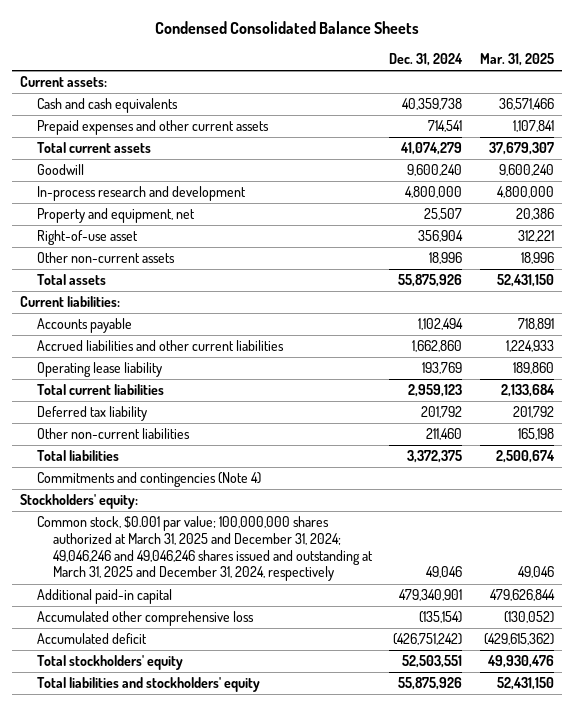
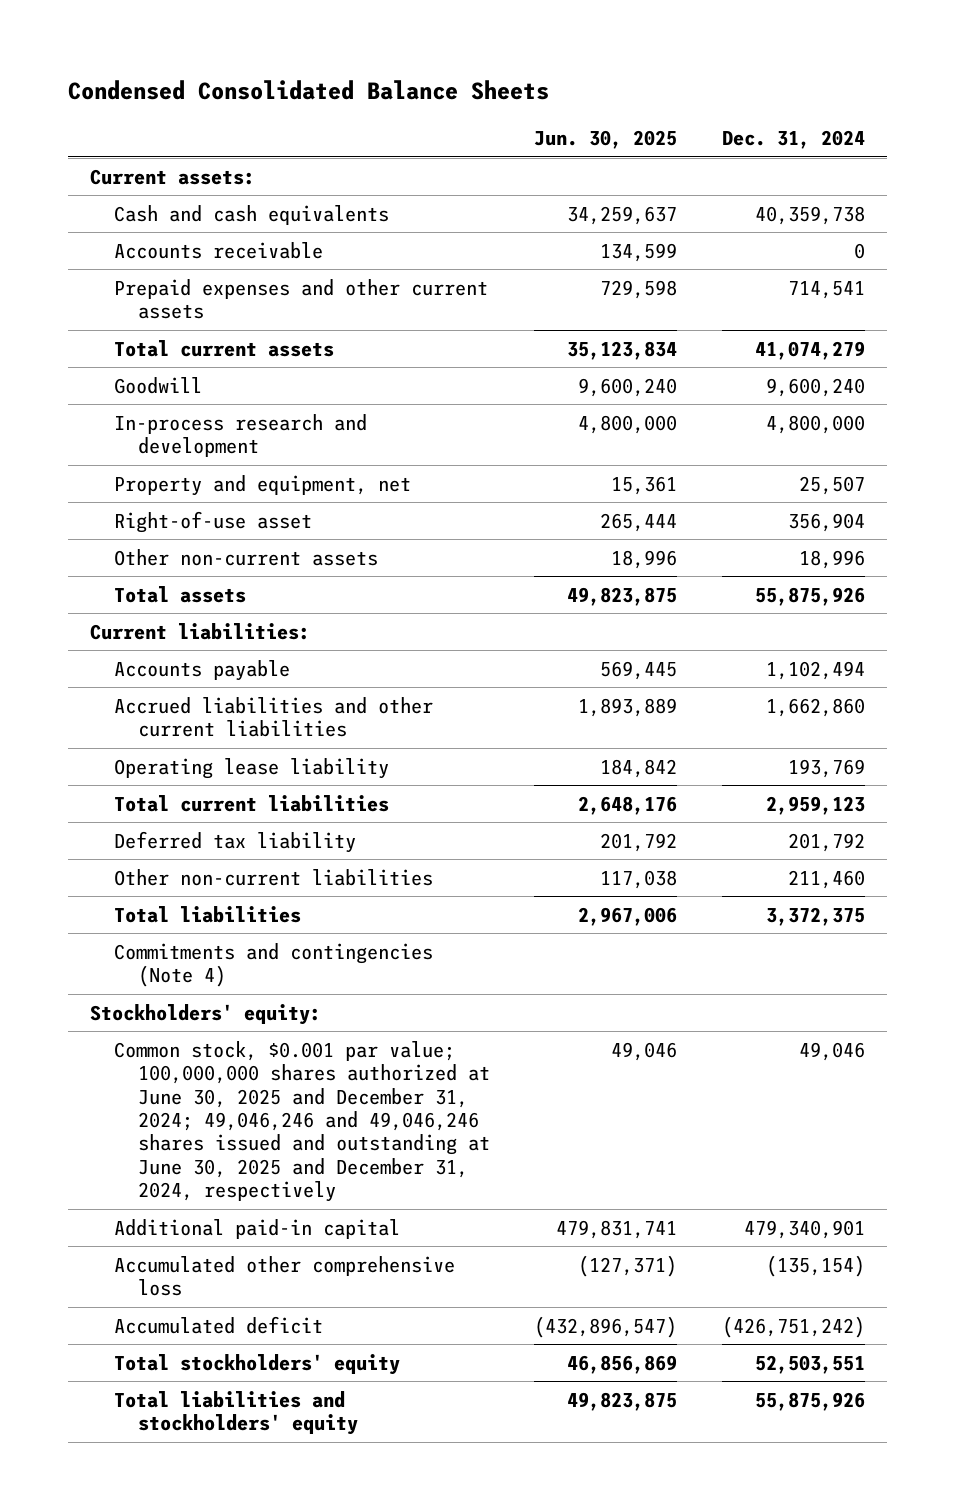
[479,52,554,66] Mar. 31, 2025 -> none
none -> [534,130,678,150] Jun. 30, 2025
none -> [114,241,324,259] Accounts receivable
[36,516,374,582] Common stock, $0.001 par value; 100,000,000 shares authorized at March 31, 2025 and December 31, 2024; 49,046,246 and 49,046,246 shares issued and outstanding at March 31, 2025 and December 31, 2024, respectively -> [114,1040,490,1203] Common stock, $0.001 par value; 100,000,000 shares authorized at June 30, 2025 and December 31, 2024; 49,046,246 and 49,046,246 shares issued and outstanding at June 30, 2025 and December 31, 2024, respectively

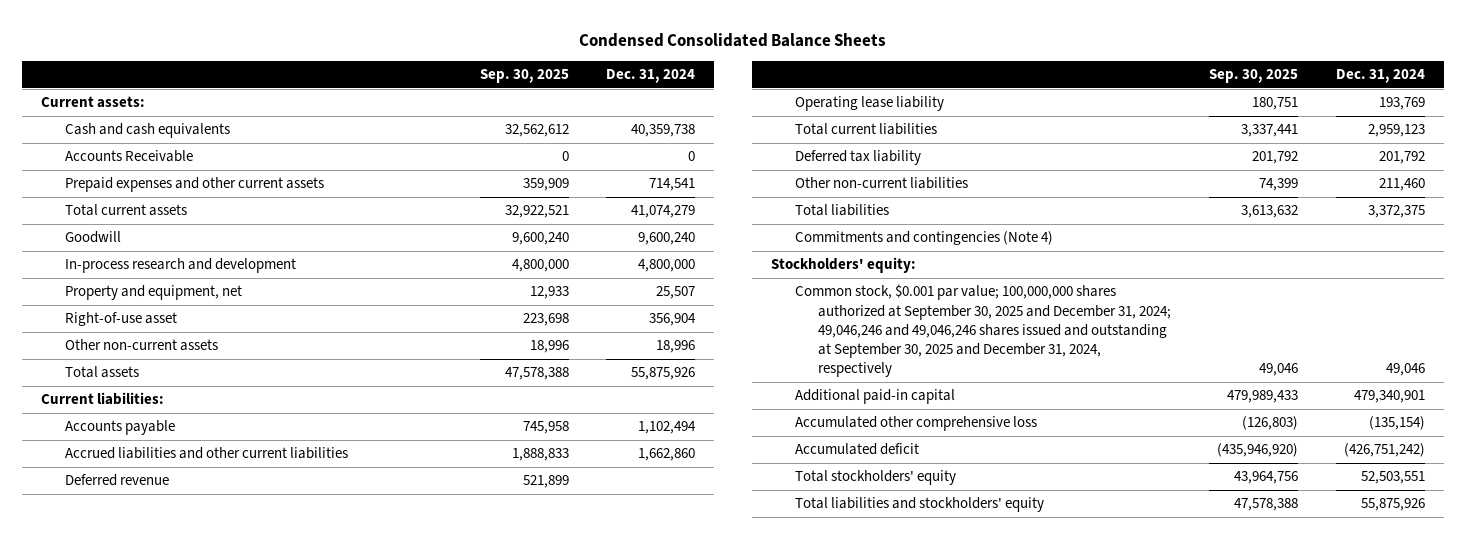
[534,130,678,150] Jun. 30, 2025 -> none
none -> [479,69,569,84] Sep. 30, 2025
[114,241,324,259] Accounts receivable -> [64,150,193,163] Accounts Receivable
none -> [64,474,169,487] Deferred revenue
[114,1040,490,1203] Common stock, $0.001 par value; 100,000,000 shares authorized at June 30, 2025 and December 31, 2024; 49,046,246 and 49,046,246 shares issued and outstanding at June 30, 2025 and December 31, 2024, respectively -> [794,284,1172,378] Common stock, $0.001 par value; 100,000,000 shares authorized at September 30, 2025 and December 31, 2024; 49,046,246 and 49,046,246 shares issued and outstanding at September 30, 2025 and December 31, 2024, respectively

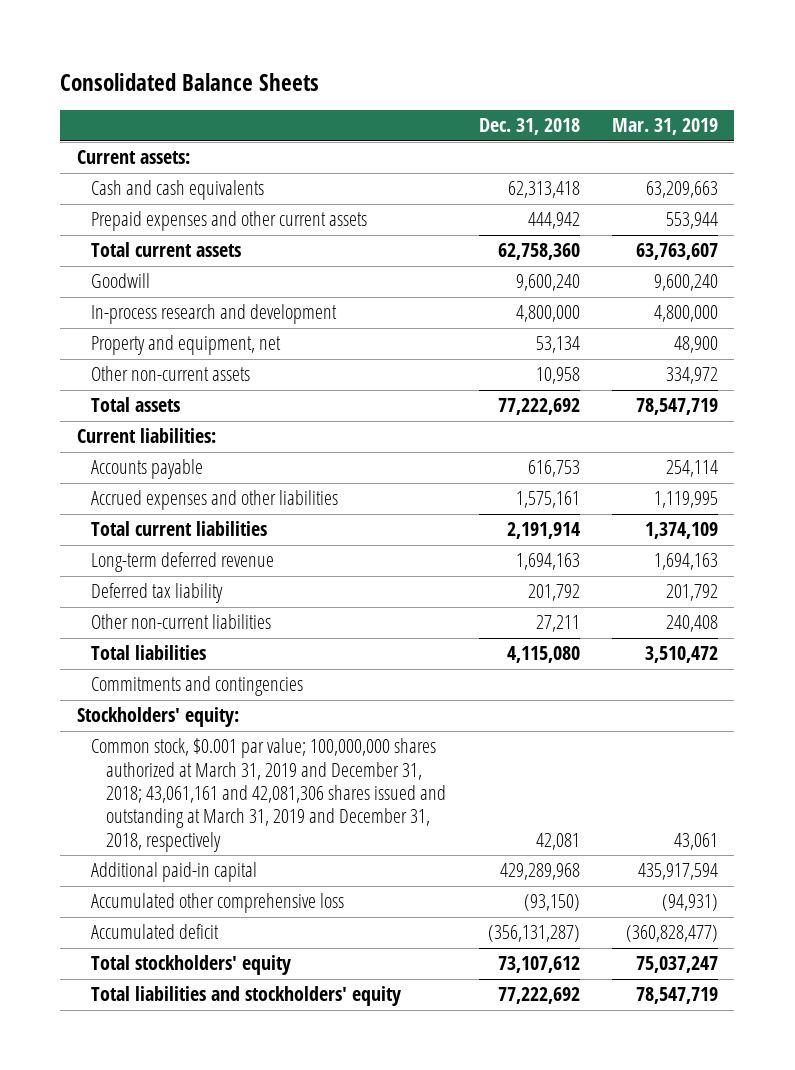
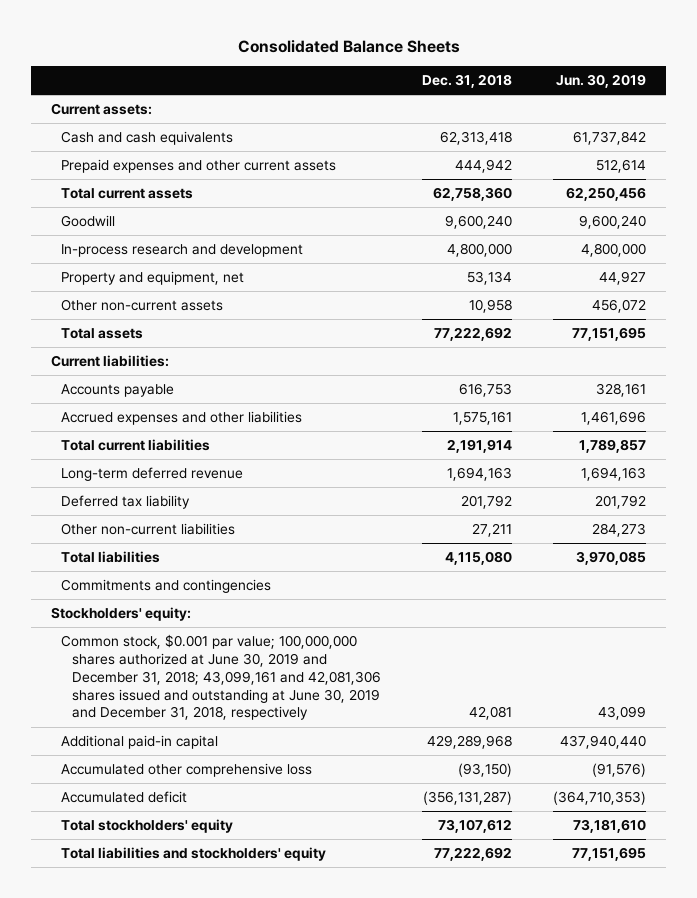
[612,118,719,136] Mar. 31, 2019 -> none
none -> [555,74,646,89] Jun. 30, 2019
[91,738,447,852] Common stock, $0.001 par value; 100,000,000 shares authorized at March 31, 2019 and December 31, 2018; 43,061,161 and 42,081,306 shares issued and outstanding at March 31, 2019 and December 31, 2018, respectively -> [61,634,381,721] Common stock, $0.001 par value; 100,000,000 shares authorized at June 30, 2019 and December 31, 2018; 43,099,161 and 42,081,306 shares issued and outstanding at June 30, 2019 and December 31, 2018, respectively

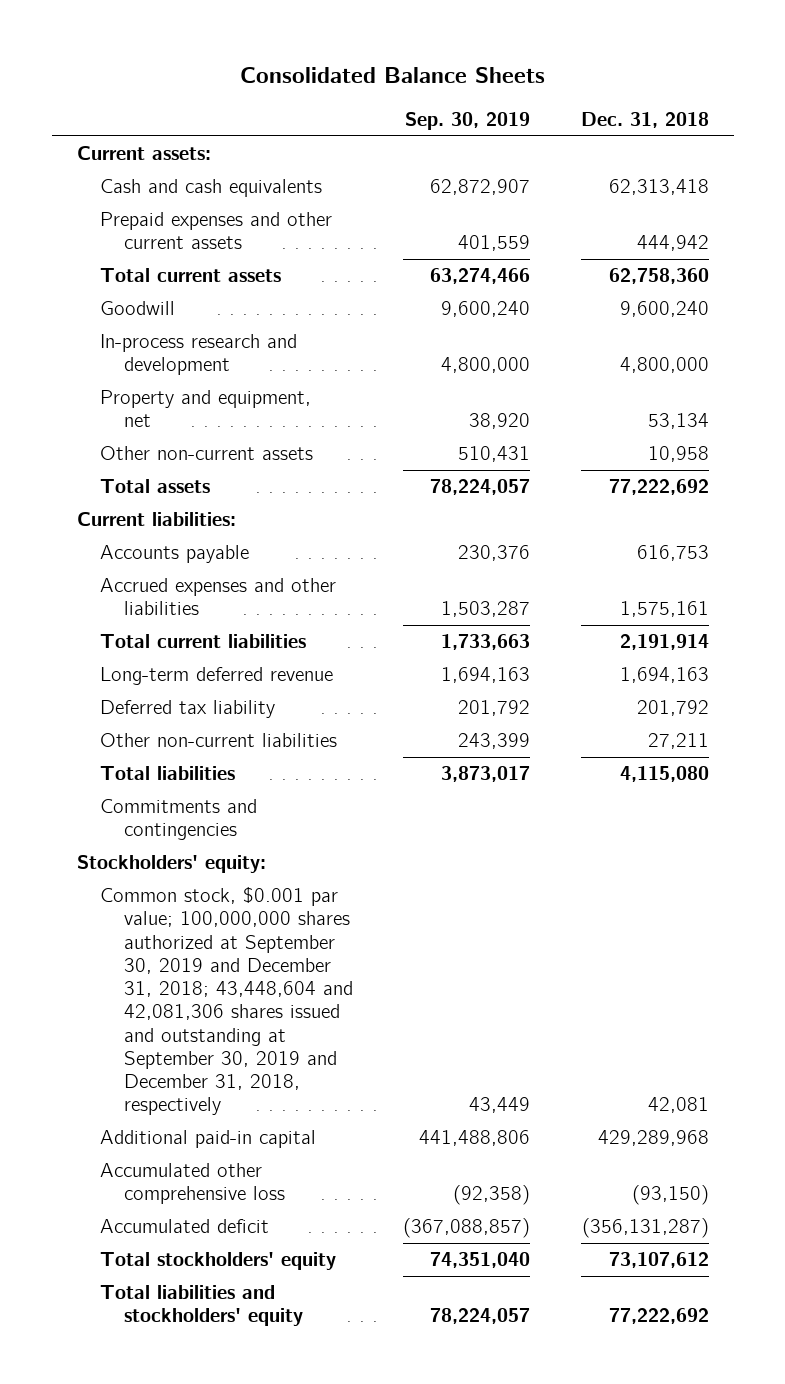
[555,74,646,89] Jun. 30, 2019 -> none
none -> [405,112,531,131] Sep. 30, 2019
[61,634,381,721] Common stock, $0.001 par value; 100,000,000 shares authorized at June 30, 2019 and December 31, 2018; 43,099,161 and 42,081,306 shares issued and outstanding at June 30, 2019 and December 31, 2018, respectively -> [100,887,354,1116] Common stock, $0.001 par value; 100,000,000 shares authorized at September 30, 2019 and December 31, 2018; 43,448,604 and 42,081,306 shares issued and outstanding at September 30, 2019 and December 31, 2018, respectively

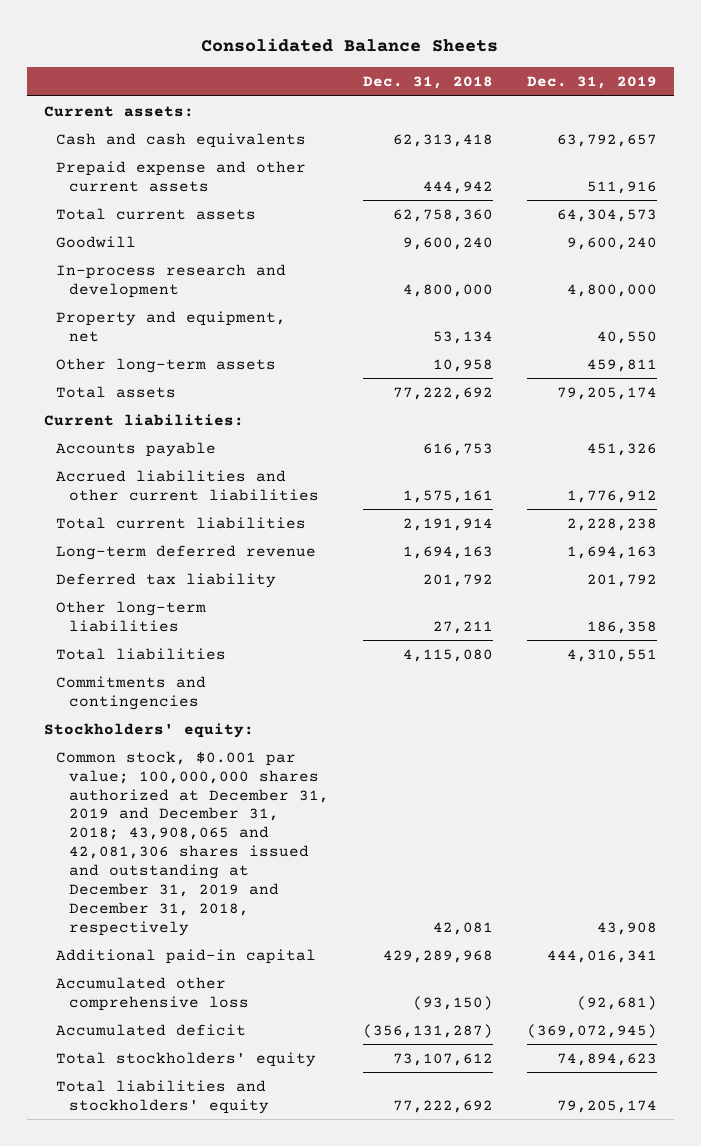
[405,112,531,131] Sep. 30, 2019 -> none
none -> [527,75,658,89] Dec. 31, 2019
[100,212,333,250] Prepaid expenses and other current assets -> [56,160,307,192] Prepaid expense and other current assets
[100,446,314,461] Other non-current assets -> [56,357,277,373] Other long-term assets
[100,578,337,616] Accrued expenses and other liabilities -> [56,469,320,501] Accrued liabilities and other current liabilities
[100,733,338,748] Other non-current liabilities -> [56,600,207,632] Other long-term liabilities
[100,887,354,1116] Common stock, $0.001 par value; 100,000,000 shares authorized at September 30, 2019 and December 31, 2018; 43,448,604 and 42,081,306 shares issued and outstanding at September 30, 2019 and December 31, 2018, respectively -> [56,750,330,936] Common stock, $0.001 par value; 100,000,000 shares authorized at December 31, 2019 and December 31, 2018; 43,908,065 and 42,081,306 shares issued and outstanding at December 31, 2019 and December 31, 2018, respectively

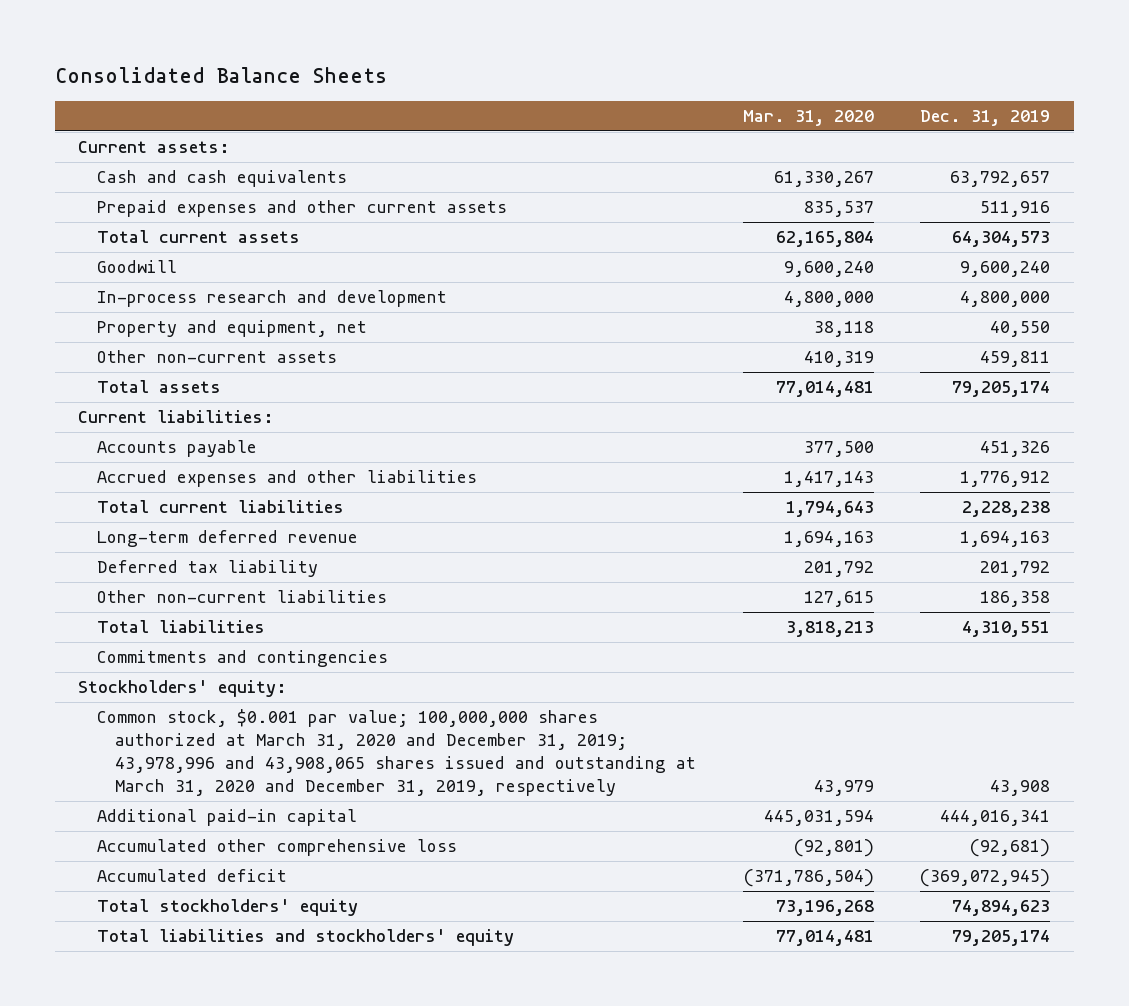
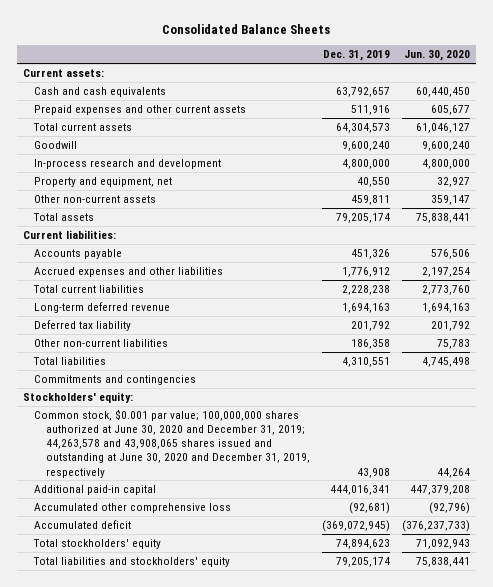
[742,110,874,127] Mar. 31, 2020 -> none
none -> [404,50,471,62] Jun. 30, 2020
[96,709,696,797] Common stock, $0.001 par value; 100,000,000 shares authorized at March 31, 2020 and December 31, 2019; 43,978,996 and 43,908,065 shares issued and outstanding at March 31, 2020 and December 31, 2019, respectively -> [34,408,310,478] Common stock, $0.001 par value; 100,000,000 shares authorized at June 30, 2020 and December 31, 2019; 44,263,578 and 43,908,065 shares issued and outstanding at June 30, 2020 and December 31, 2019, respectively

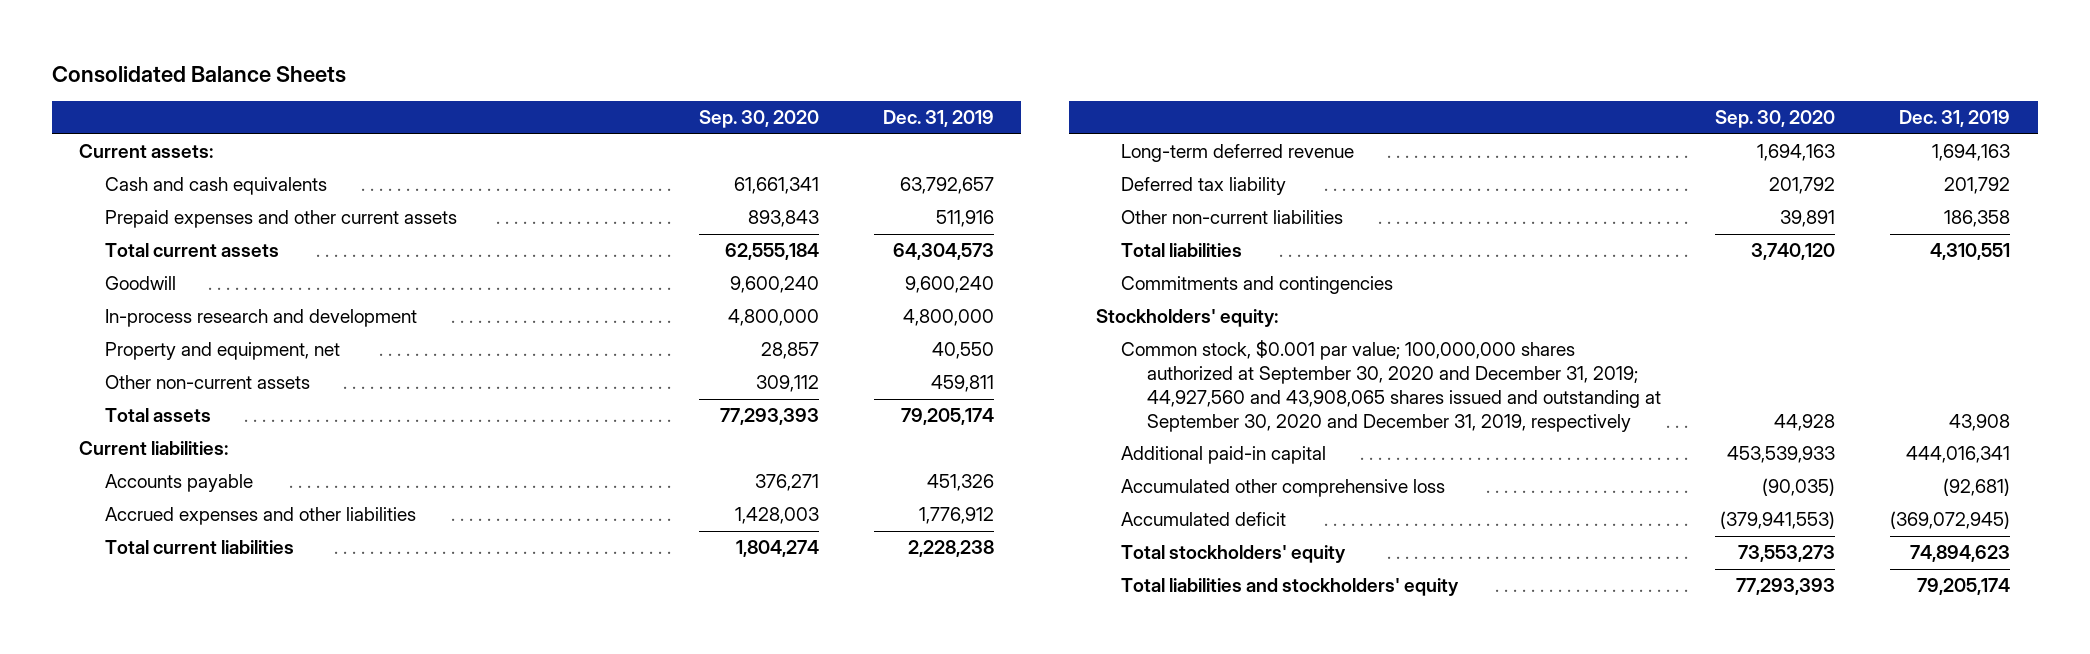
[404,50,471,62] Jun. 30, 2020 -> none
none -> [698,110,819,129] Sep. 30, 2020
[34,408,310,478] Common stock, $0.001 par value; 100,000,000 shares authorized at June 30, 2020 and December 31, 2019; 44,263,578 and 43,908,065 shares issued and outstanding at June 30, 2020 and December 31, 2019, respectively -> [1121,340,1661,432] Common stock, $0.001 par value; 100,000,000 shares authorized at September 30, 2020 and December 31, 2019; 44,927,560 and 43,908,065 shares issued and outstanding at September 30, 2020 and December 31, 2019, respectively

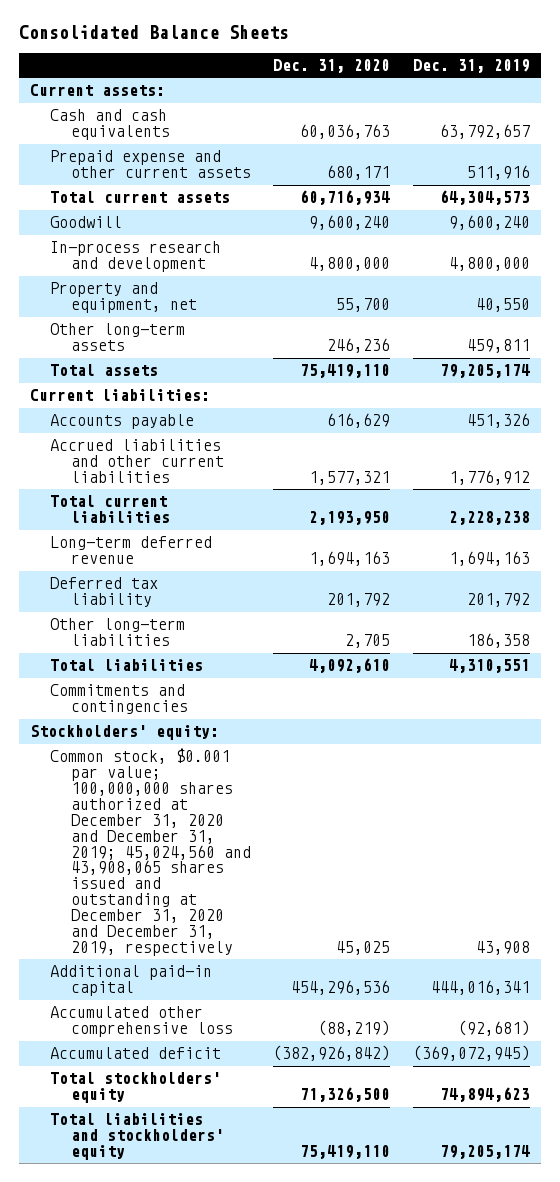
[698,110,819,129] Sep. 30, 2020 -> none
none -> [273,59,391,74] Dec. 31, 2020
[104,210,457,229] Prepaid expenses and other current assets -> [50,150,251,179] Prepaid expense and other current assets
[104,375,310,390] Other non-current assets -> [50,323,186,352] Other long-term assets
[104,507,416,526] Accrued expenses and other liabilities -> [50,439,224,484] Accrued liabilities and other current liabilities
[1121,210,1344,225] Other non-current liabilities -> [50,618,186,647] Other long-term liabilities
[1121,340,1661,432] Common stock, $0.001 par value; 100,000,000 shares authorized at September 30, 2020 and December 31, 2019; 44,927,560 and 43,908,065 shares issued and outstanding at September 30, 2020 and December 31, 2019, respectively -> [50,748,251,956] Common stock, $0.001 par value; 100,000,000 shares authorized at December 31, 2020 and December 31, 2019; 45,024,560 and 43,908,065 shares issued and outstanding at December 31, 2020 and December 31, 2019, respectively

